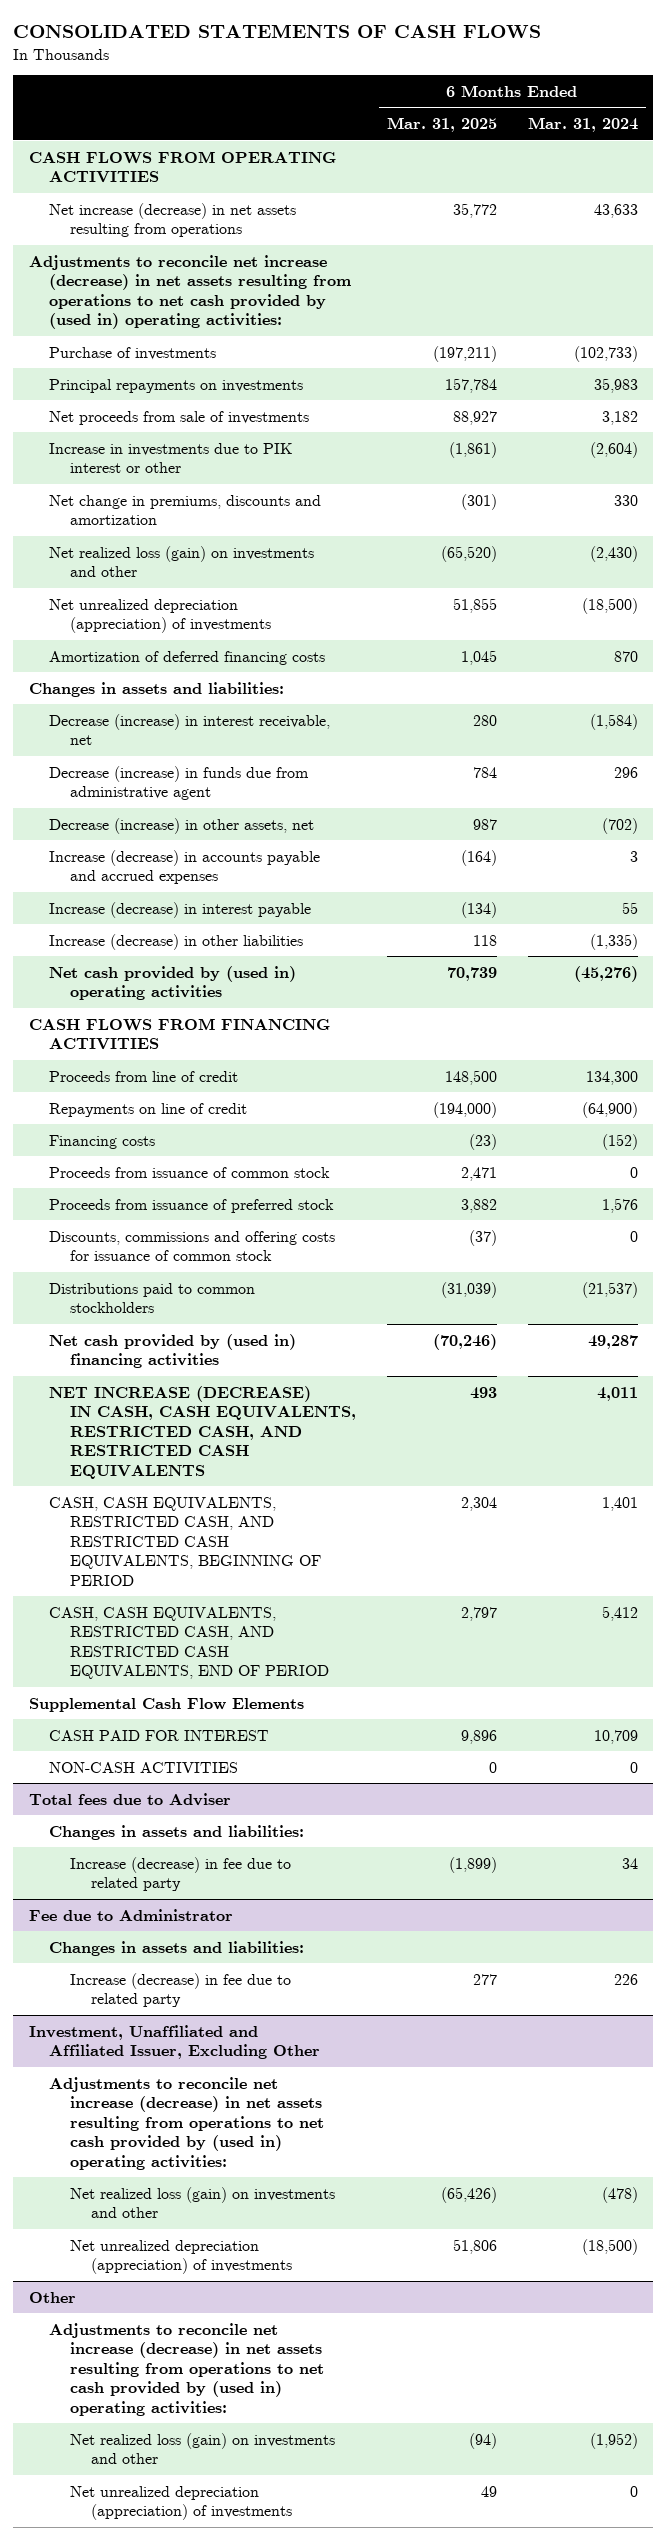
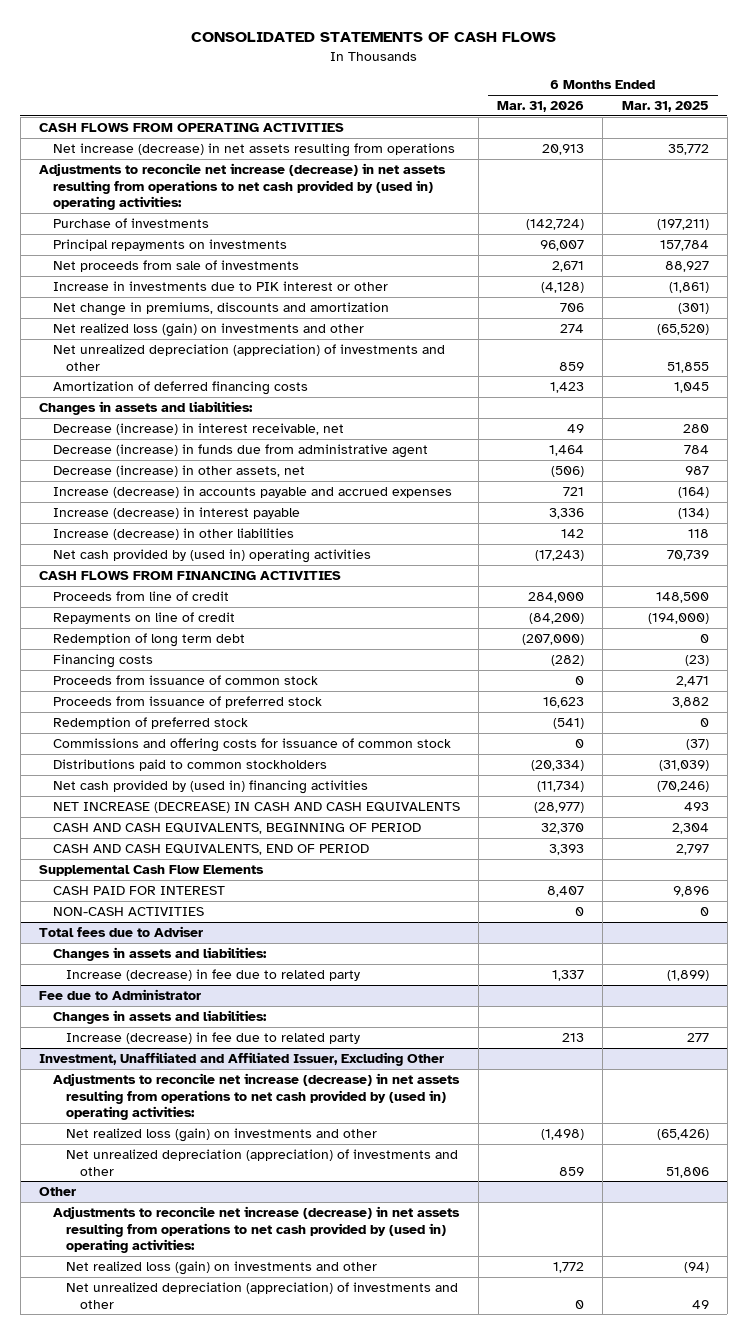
[527,117,638,133] Mar. 31, 2024 -> none
none -> [497,101,585,113] Mar. 31, 2026
[49,598,272,634] Net unrealized depreciation (appreciation) of investments -> [52,344,445,371] Net unrealized depreciation (appreciation) of investments and other
none -> [52,633,245,648] Redemption of long term debt
none -> [52,717,248,730] Redemption of preferred stock
[49,1230,336,1262] Discounts, commissions and offering costs for issuance of common stock -> [52,738,451,753] Commissions and offering costs for issuance of common stock
[49,1385,357,1479] NET INCREASE (DECREASE) IN CASH, CASH EQUIVALENTS, RESTRICTED CASH, AND RESTRICTED CASH EQUIVALENTS -> [52,802,460,814] NET INCREASE (DECREASE) IN CASH AND CASH EQUIVALENTS
[49,1496,322,1586] CASH, CASH EQUIVALENTS, RESTRICTED CASH, AND RESTRICTED CASH EQUIVALENTS, BEGINNING OF PERIOD -> [52,823,421,835] CASH AND CASH EQUIVALENTS, BEGINNING OF PERIOD
[49,1606,330,1680] CASH, CASH EQUIVALENTS, RESTRICTED CASH, AND RESTRICTED CASH EQUIVALENTS, END OF PERIOD -> [52,844,369,856] CASH AND CASH EQUIVALENTS, END OF PERIOD
[70,2239,292,2275] Net unrealized depreciation (appreciation) of investments -> [66,1149,459,1176] Net unrealized depreciation (appreciation) of investments and other
[70,2485,292,2521] Net unrealized depreciation (appreciation) of investments -> [66,1282,459,1309] Net unrealized depreciation (appreciation) of investments and other

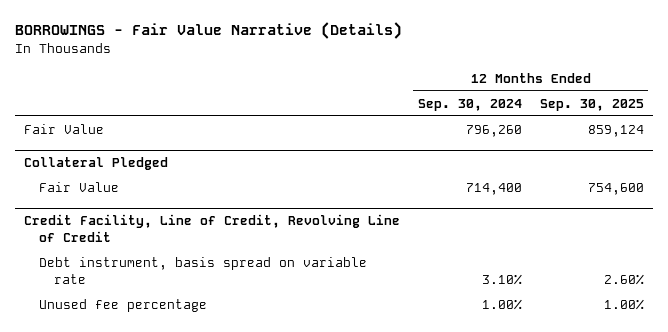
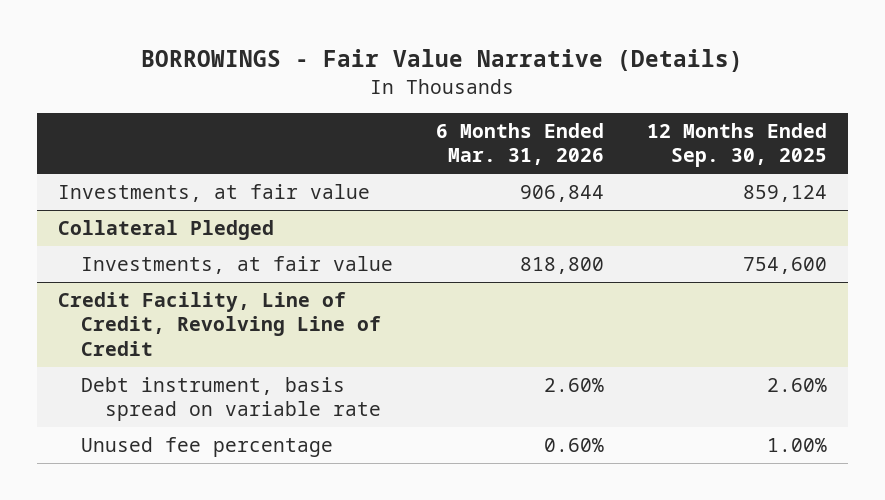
[417,98,522,111] Sep. 30, 2024 -> none
none -> [435,122,604,166] 6 Months Ended Mar. 31, 2026
[23,124,104,135] Fair Value -> [57,183,370,202] Investments, at fair value
[39,182,120,193] Fair Value -> [81,255,394,274] Investments, at fair value

